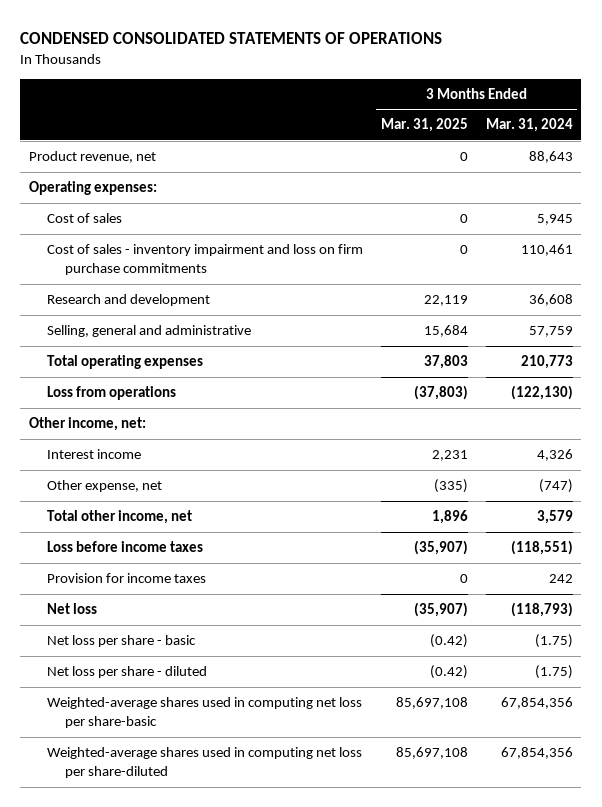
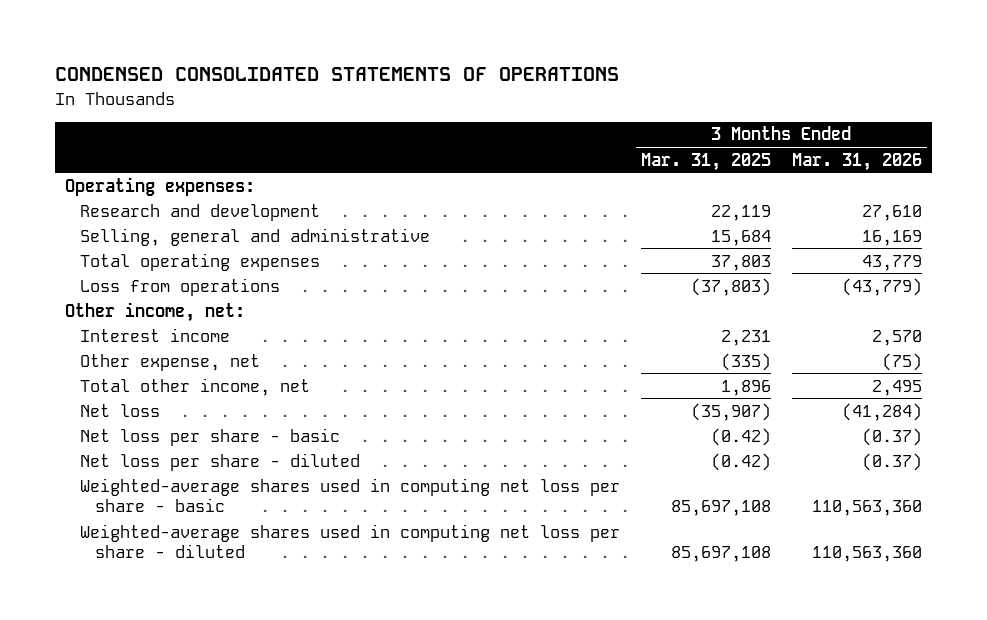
[485,118,573,133] Mar. 31, 2024 -> none
none -> [791,152,922,171] Mar. 31, 2026
[29,151,157,164] Product revenue, net -> none
[46,213,122,224] Cost of sales -> none
[46,244,363,276] Cost of sales - inventory impairment and loss on firm purchase commitments -> none
[46,541,203,553] Loss before income taxes -> none
[46,573,206,584] Provision for income taxes -> none
[46,697,362,729] Weighted-average shares used in computing net loss per share-basic -> [80,477,621,513] Weighted-average shares used in computing net loss per share - basic
[46,747,362,779] Weighted-average shares used in computing net loss per share-diluted -> [80,523,621,559] Weighted-average shares used in computing net loss per share - diluted

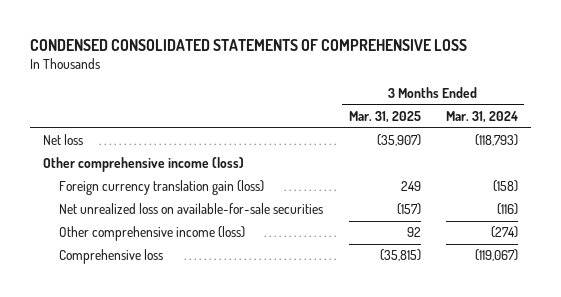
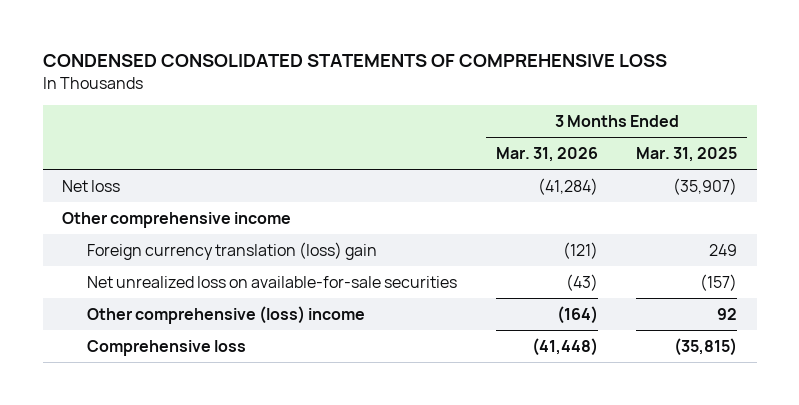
[446,111,519,124] Mar. 31, 2024 -> none
none -> [495,147,598,163] Mar. 31, 2026
[42,157,244,173] Other comprehensive income (loss) -> [61,211,291,228] Other comprehensive income
[59,180,265,196] Foreign currency translation gain (loss) -> [86,241,377,260] Foreign currency translation (loss) gain
[59,226,246,242] Other comprehensive income (loss) -> [86,305,365,324] Other comprehensive (loss) income

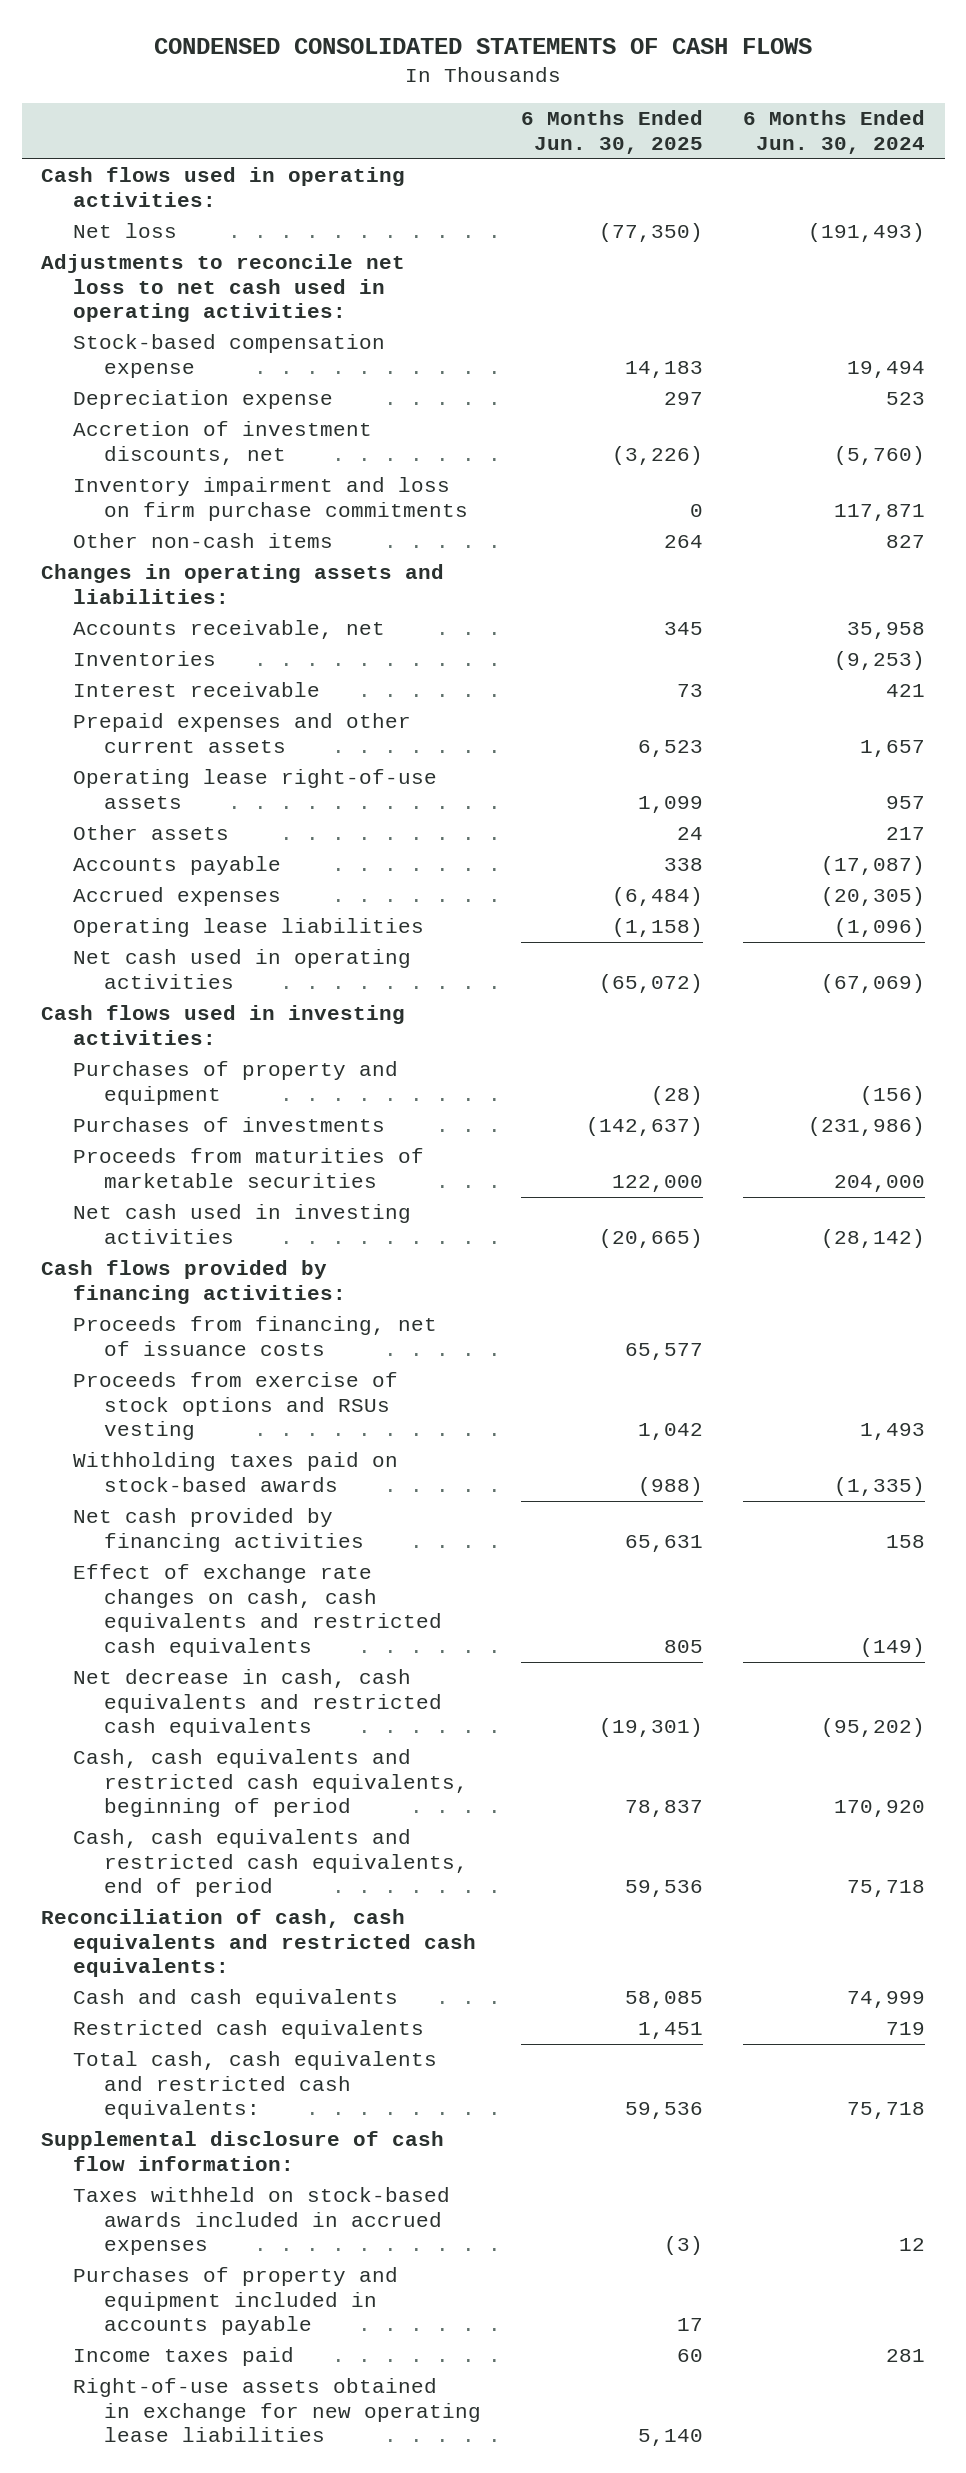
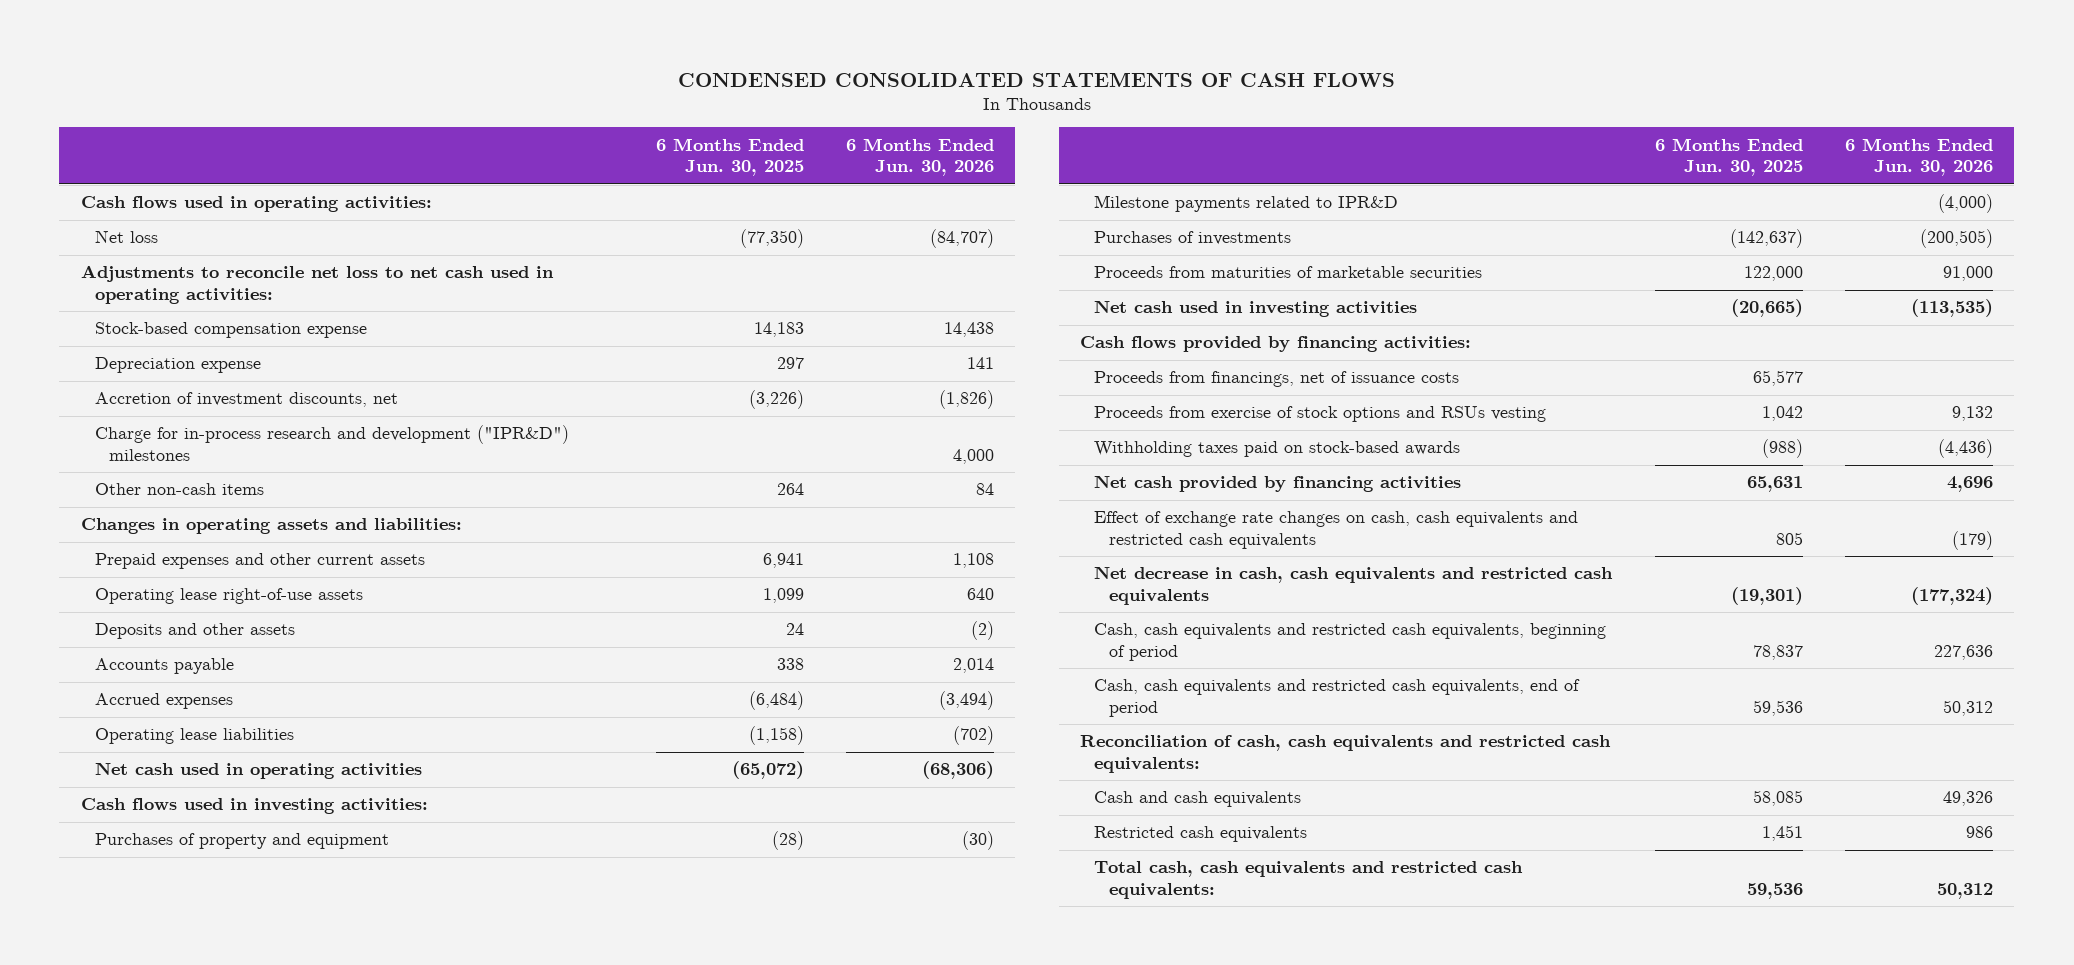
[742,110,925,154] 6 Months Ended Jun. 30, 2024 -> none
none -> [845,137,994,177] 6 Months Ended Jun. 30, 2026
[72,477,469,521] Inventory impairment and loss on firm purchase commitments -> none
none -> [95,425,570,461] Charge for in-process research and development ("IPR&D") milestones
[72,620,385,640] Accounts receivable, net -> none
[72,651,216,667] Inventories -> none
[72,682,320,698] Interest receivable -> none
[638,739,704,757] 6,523 -> [762,553,804,569] 6,941
[72,825,229,841] Other assets -> [95,623,296,640] Deposits and other assets
none -> [1094,195,1399,213] Milestone payments related to IPR&D
[72,1316,437,1356] Proceeds from financing, net of issuance costs -> [1094,371,1460,388] Proceeds from financings, net of issuance costs
[41,2131,445,2171] Supplemental disclosure of cash flow information: -> none
[72,2187,450,2256] Taxes withheld on stock-based awards included in accrued expenses -> none
[72,2267,398,2336] Purchases of property and equipment included in accounts payable -> none
[72,2347,294,2367] Income taxes paid -> none
[72,2378,482,2443] Right-of-use assets obtained in exchange for new operating lease liabilities -> none

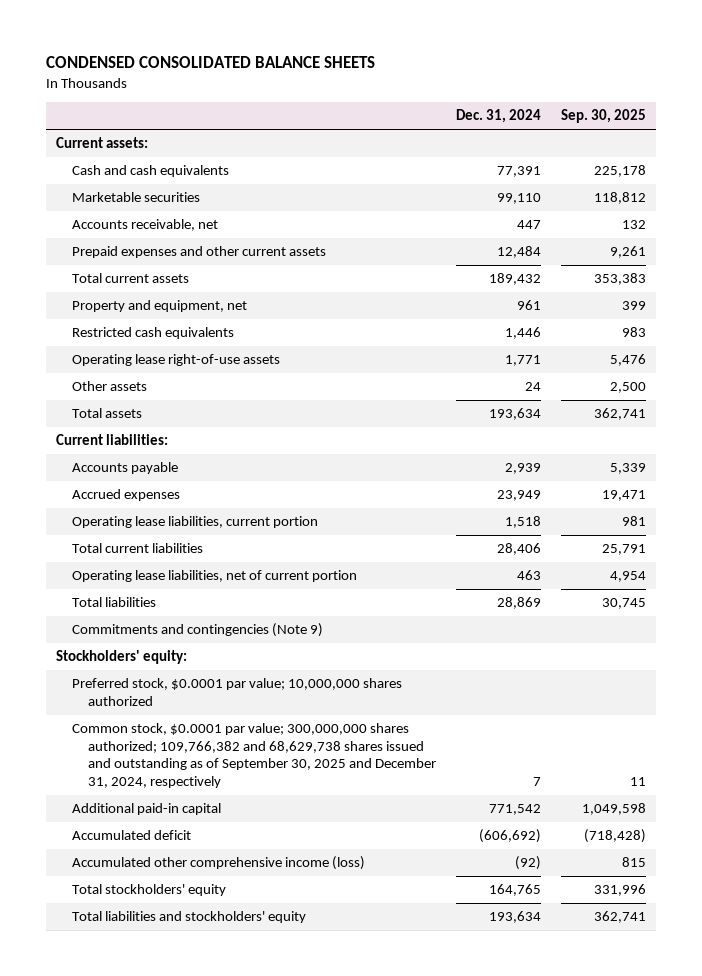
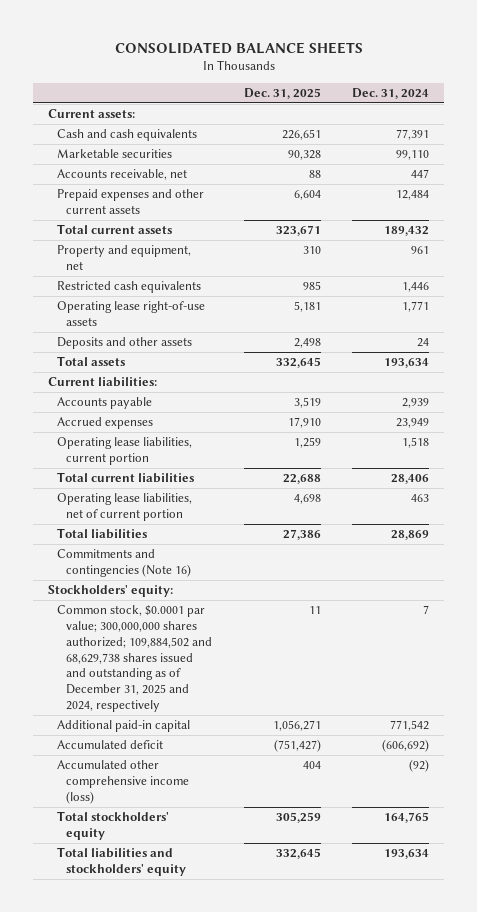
[46,56,376,69] CONDENSED CONSOLIDATED BALANCE SHEETS -> [114,41,363,54] CONSOLIDATED BALANCE SHEETS
[560,109,646,124] Sep. 30, 2025 -> none
none -> [243,87,321,99] Dec. 31, 2025
[72,381,148,392] Other assets -> [57,337,193,350] Deposits and other assets
[72,623,324,638] Commitments and contingencies (Note 9) -> [57,549,192,577] Commitments and contingencies (Note 16)
[72,678,403,706] Preferred stock, $0.0001 par value; 10,000,000 shares authorized -> none
[72,723,436,788] Common stock, $0.0001 par value; 300,000,000 shares authorized; 109,766,382 and 68,629,738 shares issued and outstanding as of September 30, 2025 and December 31, 2024, respectively -> [57,605,213,713] Common stock, $0.0001 par value; 300,000,000 shares authorized; 109,884,502 and 68,629,738 shares issued and outstanding as of December 31, 2025 and 2024, respectively

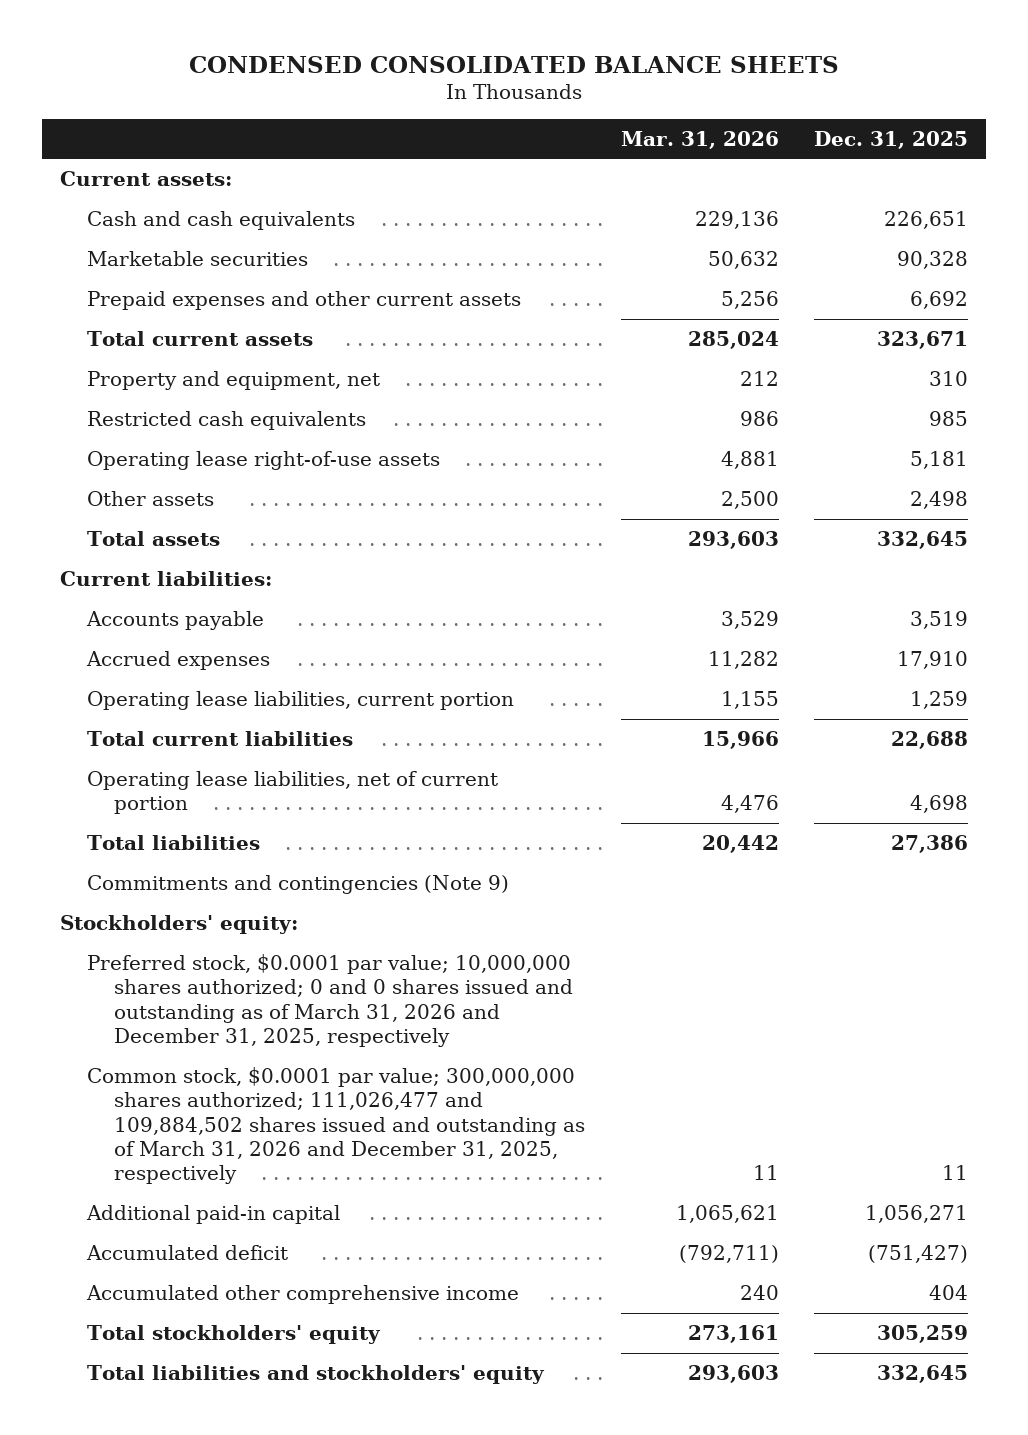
[114,41,363,54] CONSOLIDATED BALANCE SHEETS -> [189,55,840,73] CONDENSED CONSOLIDATED BALANCE SHEETS
[351,87,429,99] Dec. 31, 2024 -> none
none -> [620,130,779,149] Mar. 31, 2026
[57,169,188,181] Accounts receivable, net -> none
[293,190,321,201] 6,604 -> [910,290,969,309] 6,692
[57,337,193,350] Deposits and other assets -> [86,490,214,506] Other assets
[57,549,192,577] Commitments and contingencies (Note 16) -> [86,874,509,894] Commitments and contingencies (Note 9)
none -> [86,953,573,1047] Preferred stock, $0.0001 par value; 10,000,000 shares authorized; 0 and 0 shares issued and outstanding as of March 31, 2026 and December 31, 2025, respectively
[57,605,213,713] Common stock, $0.0001 par value; 300,000,000 shares authorized; 109,884,502 and 68,629,738 shares issued and outstanding as of December 31, 2025 and 2024, respectively -> [86,1066,585,1185] Common stock, $0.0001 par value; 300,000,000 shares authorized; 111,026,477 and 109,884,502 shares issued and outstanding as of March 31, 2026 and December 31, 2025, respectively
[57,760,190,804] Accumulated other comprehensive income (loss) -> [85,1284,519,1304] Accumulated other comprehensive income

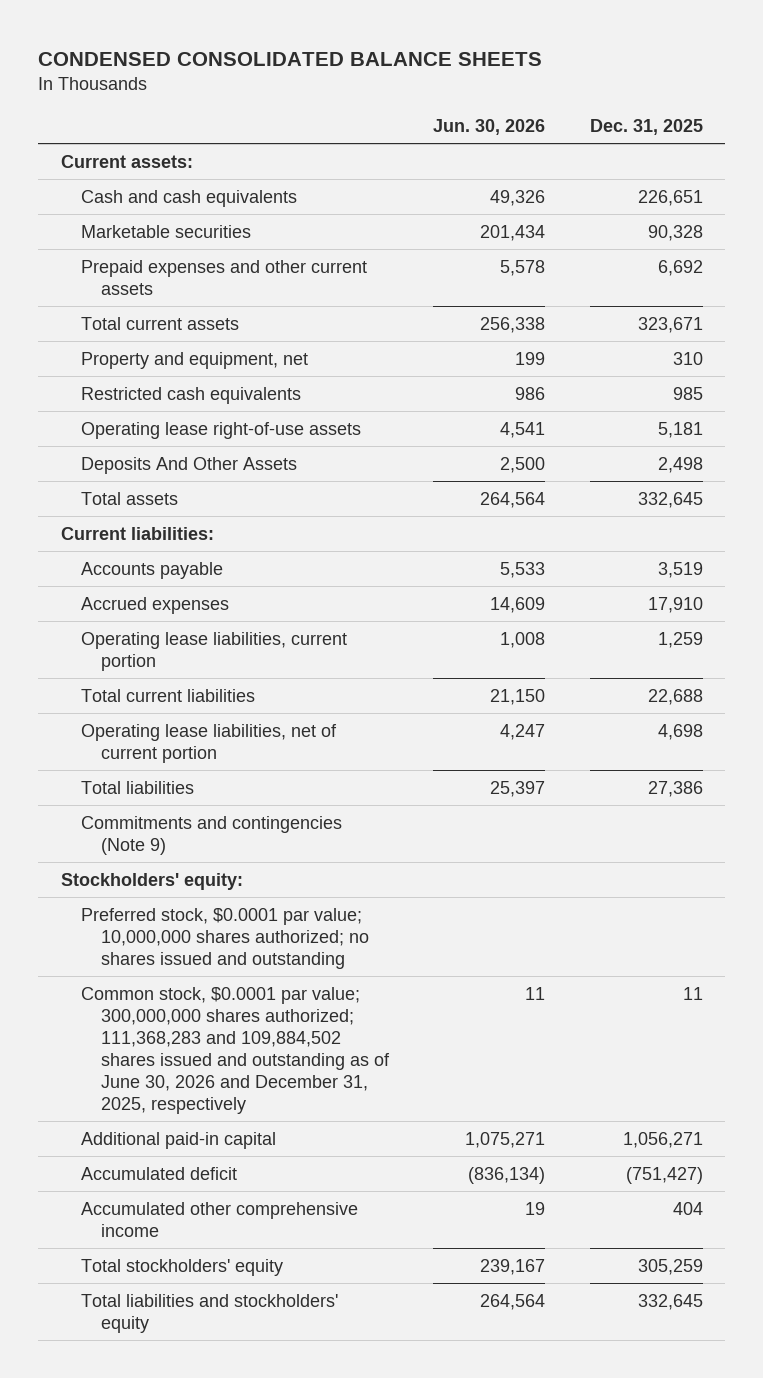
[620,130,779,149] Mar. 31, 2026 -> none
none -> [433,118,546,135] Jun. 30, 2026
[86,490,214,506] Other assets -> [80,456,297,474] Deposits And Other Assets
[86,953,573,1047] Preferred stock, $0.0001 par value; 10,000,000 shares authorized; 0 and 0 shares issued and outstanding as of March 31, 2026 and December 31, 2025, respectively -> [80,907,370,969] Preferred stock, $0.0001 par value; 10,000,000 shares authorized; no shares issued and outstanding
[86,1066,585,1185] Common stock, $0.0001 par value; 300,000,000 shares authorized; 111,026,477 and 109,884,502 shares issued and outstanding as of March 31, 2026 and December 31, 2025, respectively -> [80,986,391,1114] Common stock, $0.0001 par value; 300,000,000 shares authorized; 111,368,283 and 109,884,502 shares issued and outstanding as of June 30, 2026 and December 31, 2025, respectively

